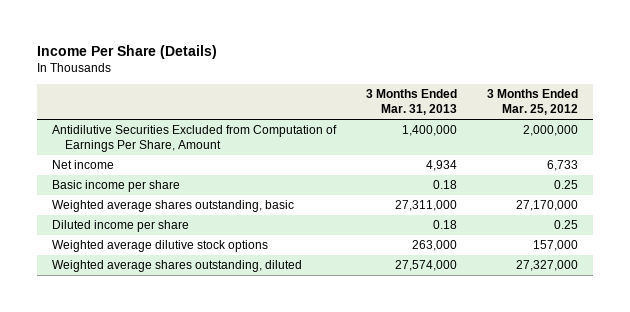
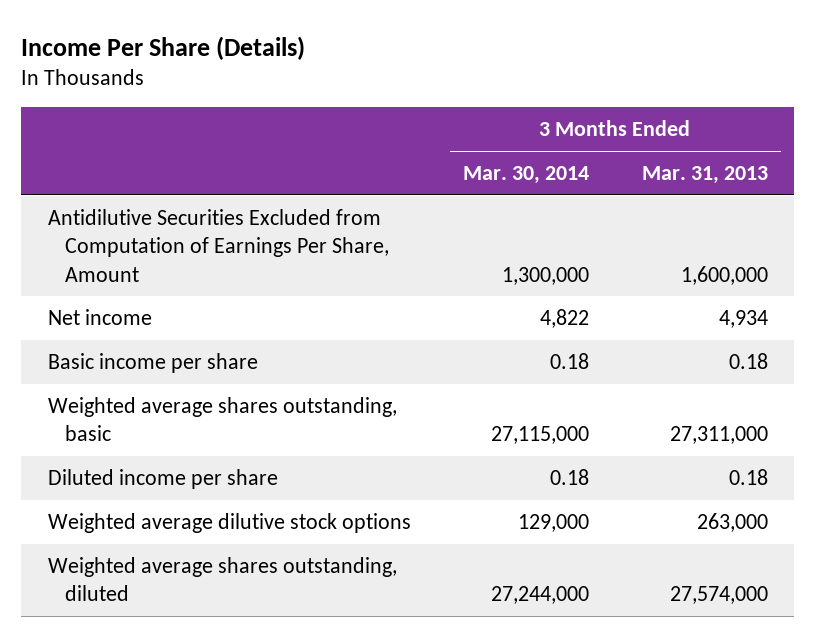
[487,89,579,116] 3 Months Ended Mar. 25, 2012 -> none
none -> [463,166,590,185] Mar. 30, 2014
[402,125,458,137] 1,400,000 -> [680,265,768,285] 1,600,000

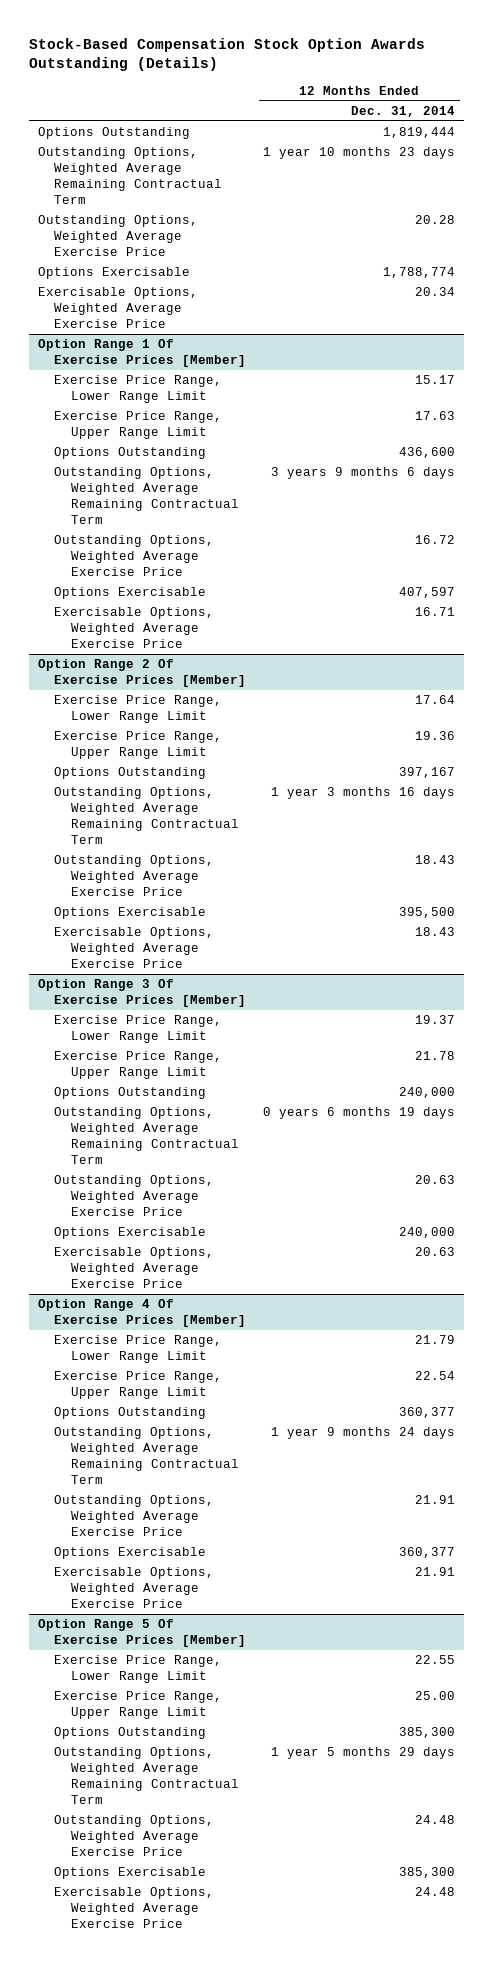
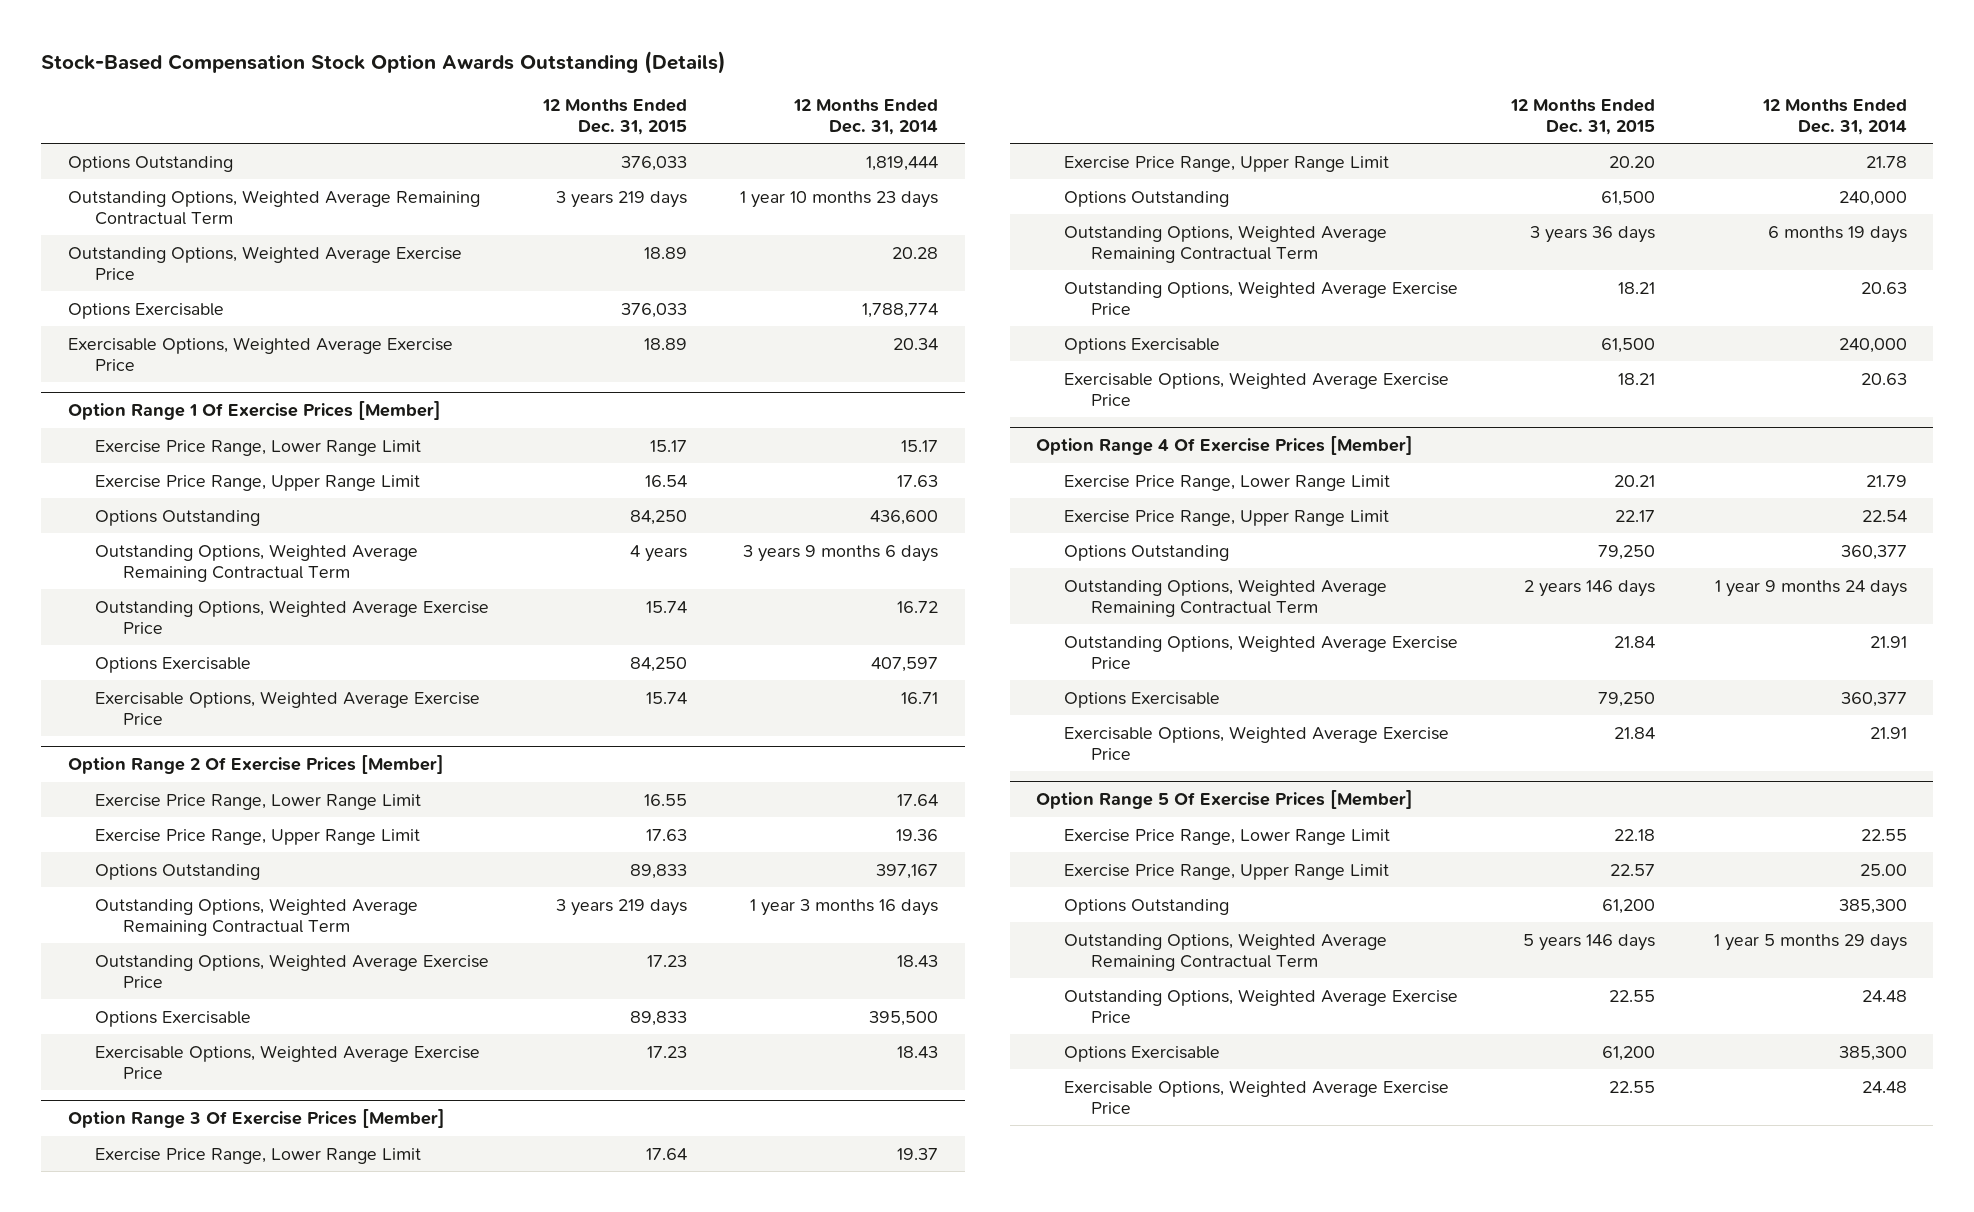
none -> [541,98,687,135] 12 Months Ended Dec. 31, 2015
[263,1107,456,1120] 0 years 6 months 19 days -> [1767,225,1907,243] 6 months 19 days

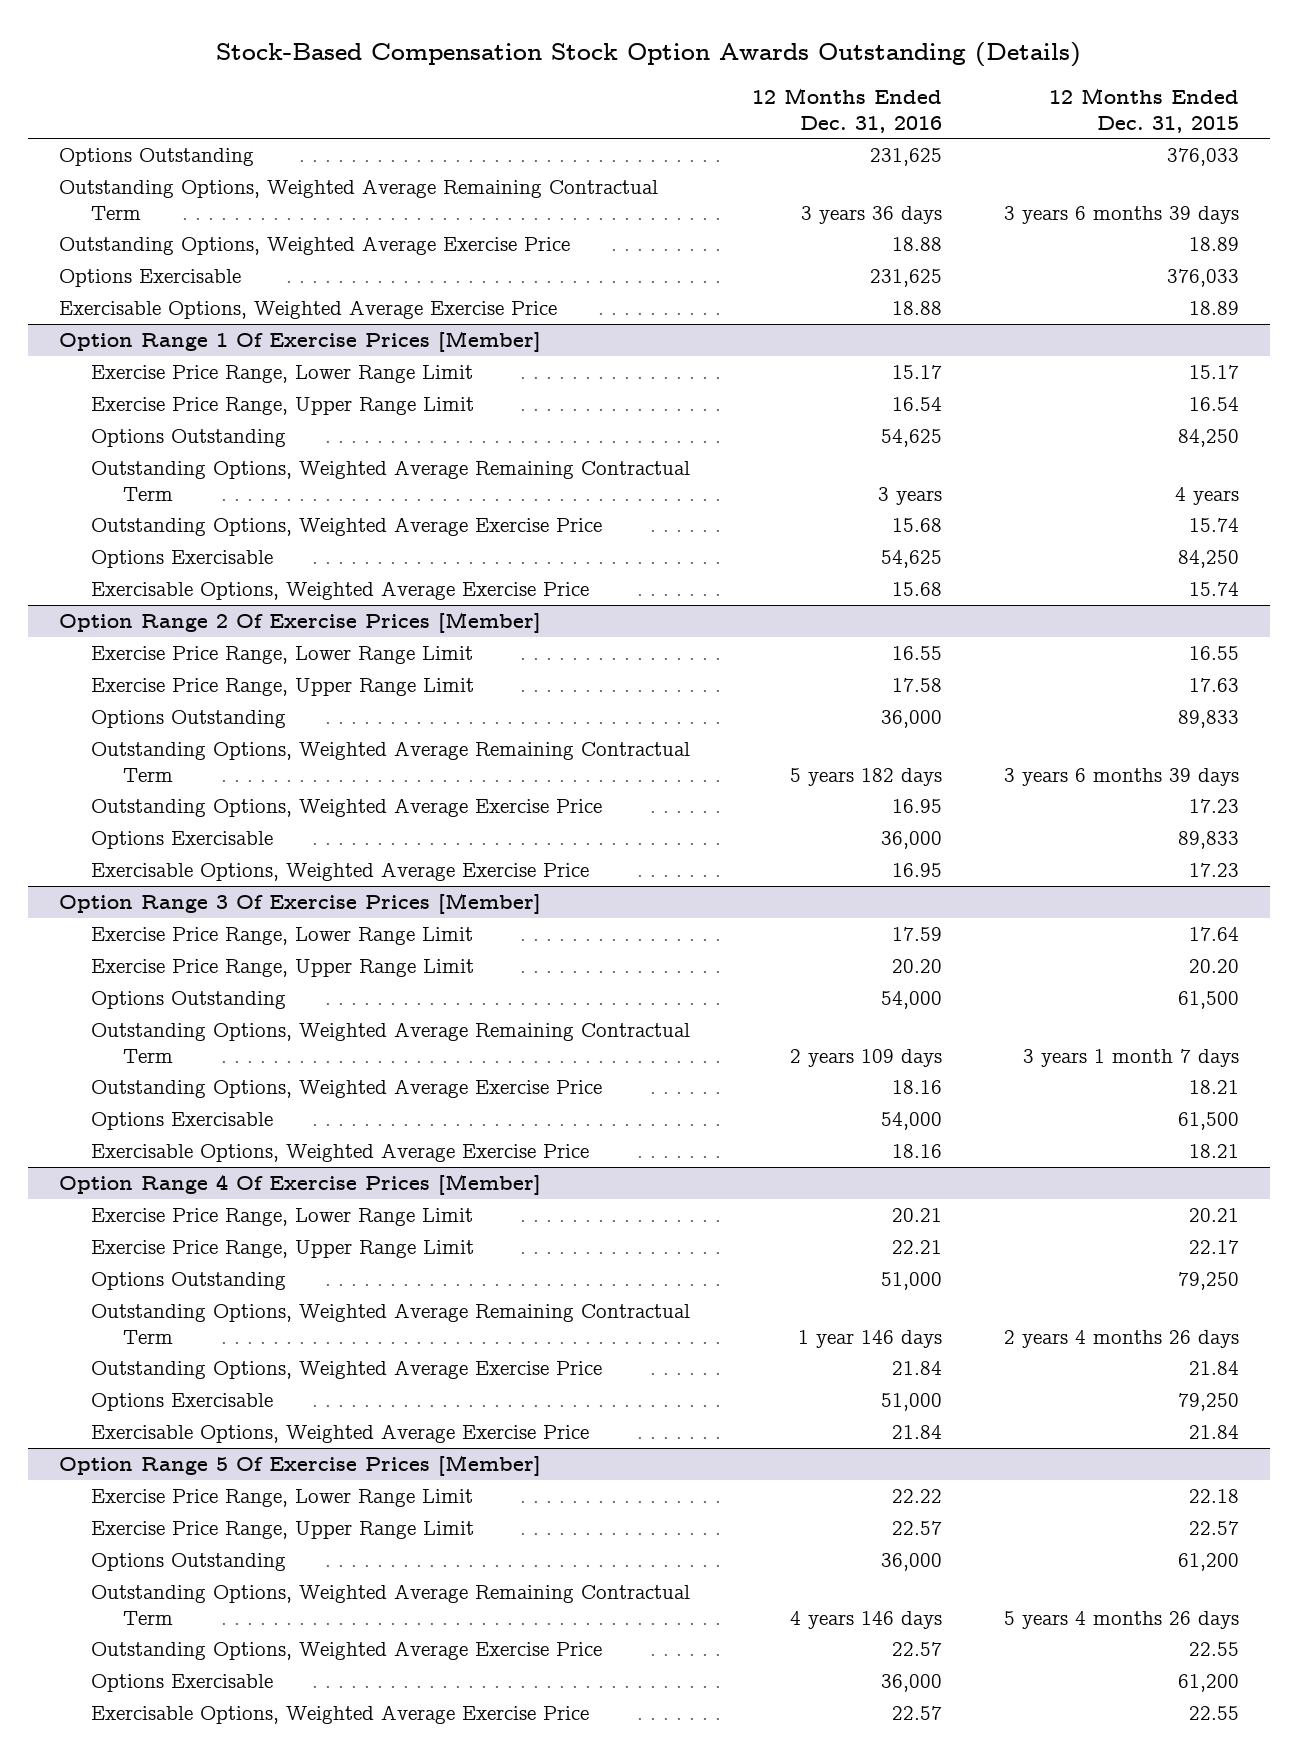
[792,98,938,135] 12 Months Ended Dec. 31, 2014 -> none
none -> [752,88,943,133] 12 Months Ended Dec. 31, 2016
[555,190,687,208] 3 years 219 days -> [1004,205,1240,224] 3 years 6 months 39 days
[555,898,687,916] 3 years 219 days -> [1004,767,1240,786] 3 years 6 months 39 days
[1530,225,1656,243] 3 years 36 days -> [1023,1048,1240,1067] 3 years 1 month 7 days
[1524,579,1656,597] 2 years 146 days -> [1004,1329,1240,1348] 2 years 4 months 26 days
[1523,933,1656,951] 5 years 146 days -> [1004,1610,1240,1629] 5 years 4 months 26 days

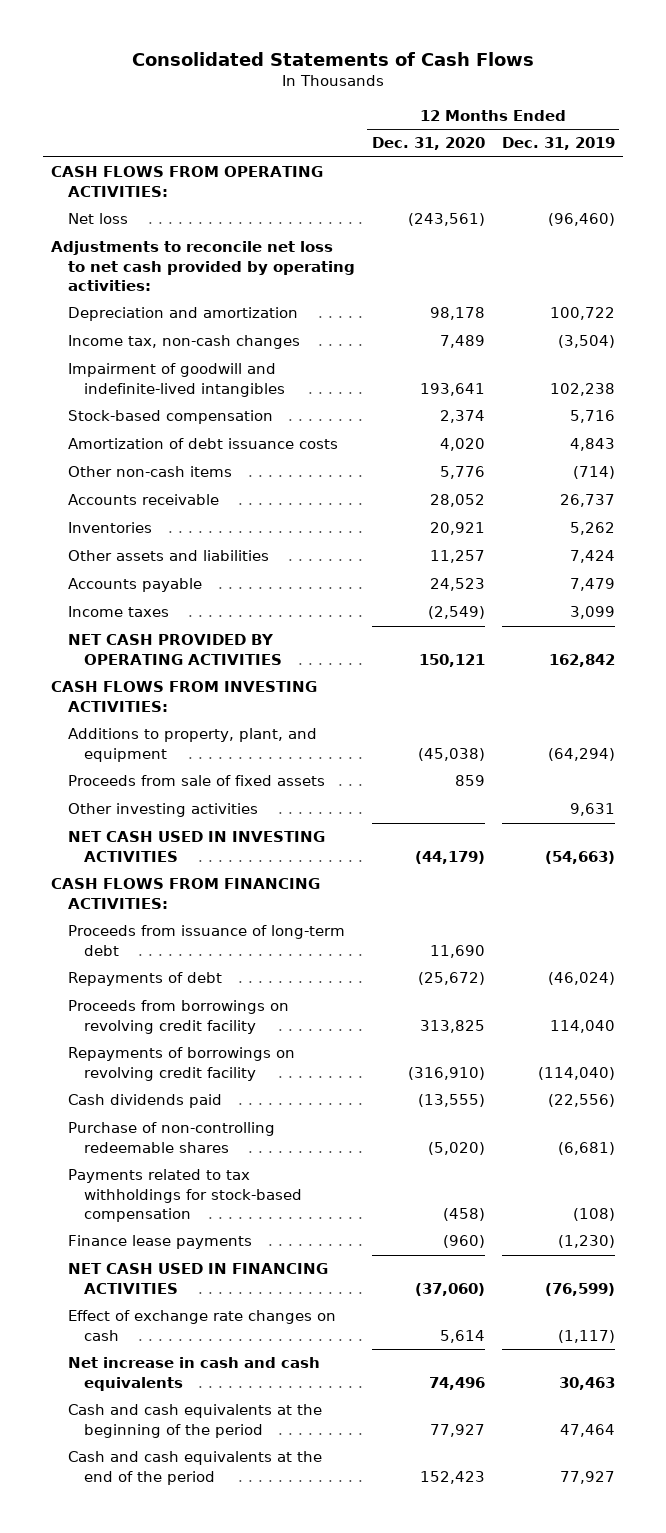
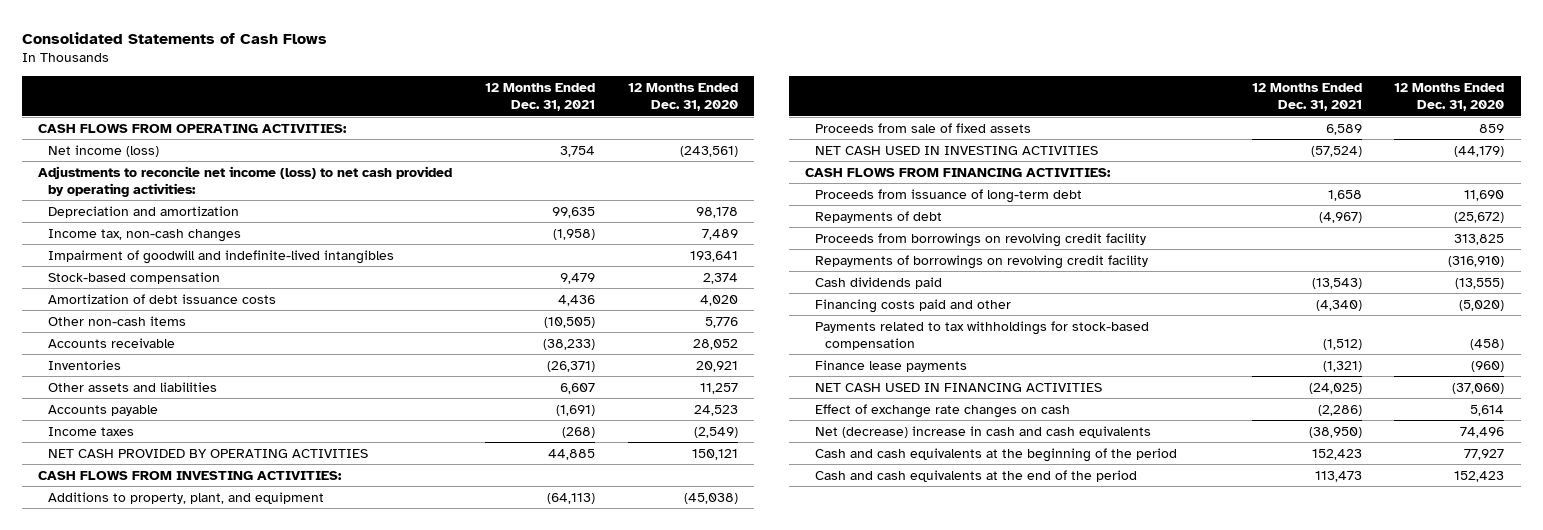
[501,137,615,151] Dec. 31, 2019 -> none
none -> [484,82,595,112] 12 Months Ended Dec. 31, 2021
[67,213,128,225] Net loss -> [48,144,160,157] Net income (loss)
[51,241,355,291] Adjustments to reconcile net loss to net cash provided by operating activities: -> [38,165,453,198] Adjustments to reconcile net income (loss) to net cash provided by operating activities:
[67,803,258,818] Other investing activities -> none
[67,1122,275,1153] Purchase of non-controlling redeemable shares -> none
none -> [814,298,1011,313] Financing costs paid and other
[67,1357,320,1391] Net increase in cash and cash equivalents -> [814,425,1151,438] Net (decrease) increase in cash and cash equivalents

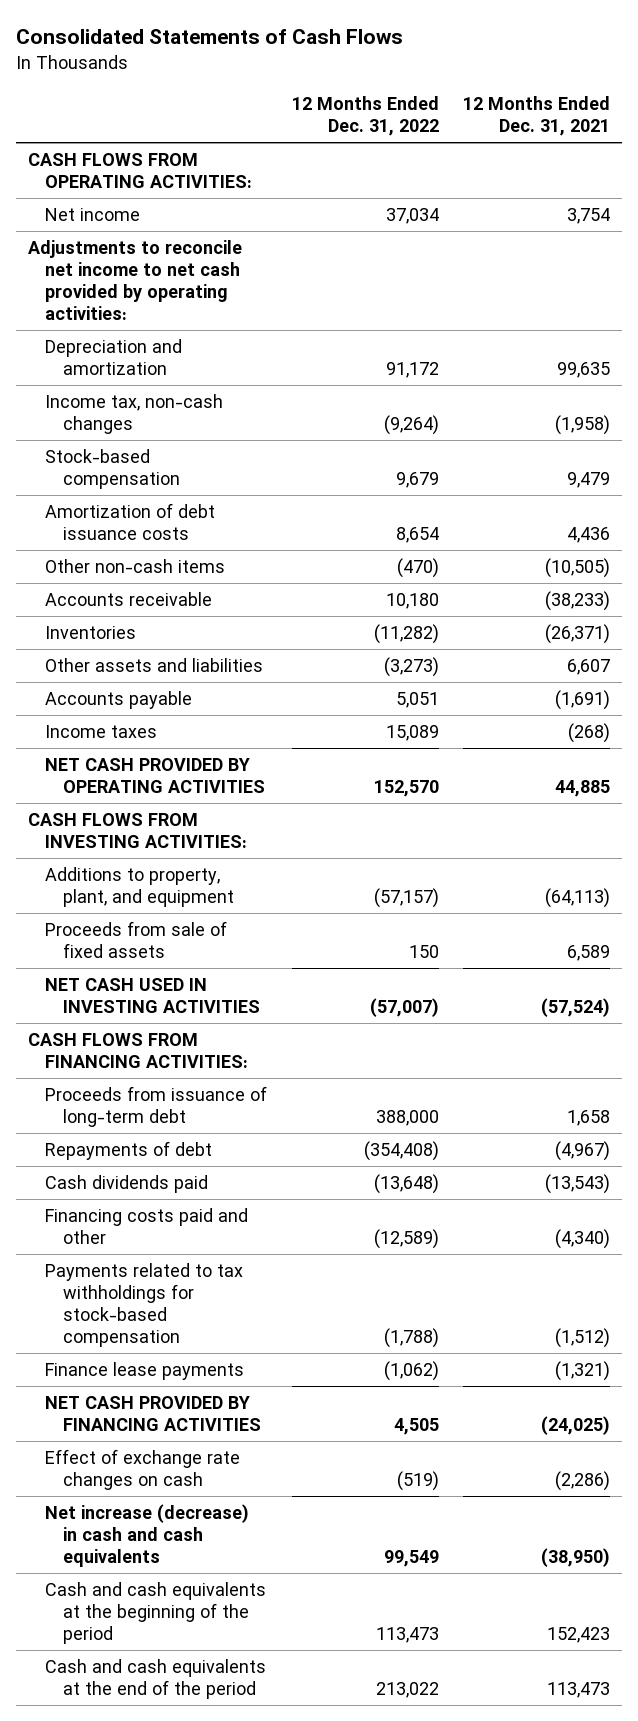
[627,82,738,112] 12 Months Ended Dec. 31, 2020 -> none
none -> [291,96,439,137] 12 Months Ended Dec. 31, 2022
[48,144,160,157] Net income (loss) -> [45,208,141,222] Net income
[38,165,453,198] Adjustments to reconcile net income (loss) to net cash provided by operating activities: -> [28,240,243,321] Adjustments to reconcile net income to net cash provided by operating activities:
[48,249,395,264] Impairment of goodwill and indefinite-lived intangibles -> none
[814,232,1146,247] Proceeds from borrowings on revolving credit facility -> none
[814,254,1148,269] Repayments of borrowings on revolving credit facility -> none
[814,382,1102,392] NET CASH USED IN FINANCING ACTIVITIES -> [45,1396,261,1432] NET CASH PROVIDED BY FINANCING ACTIVITIES
[814,425,1151,438] Net (decrease) increase in cash and cash equivalents -> [45,1504,250,1568] Net increase (decrease) in cash and cash equivalents

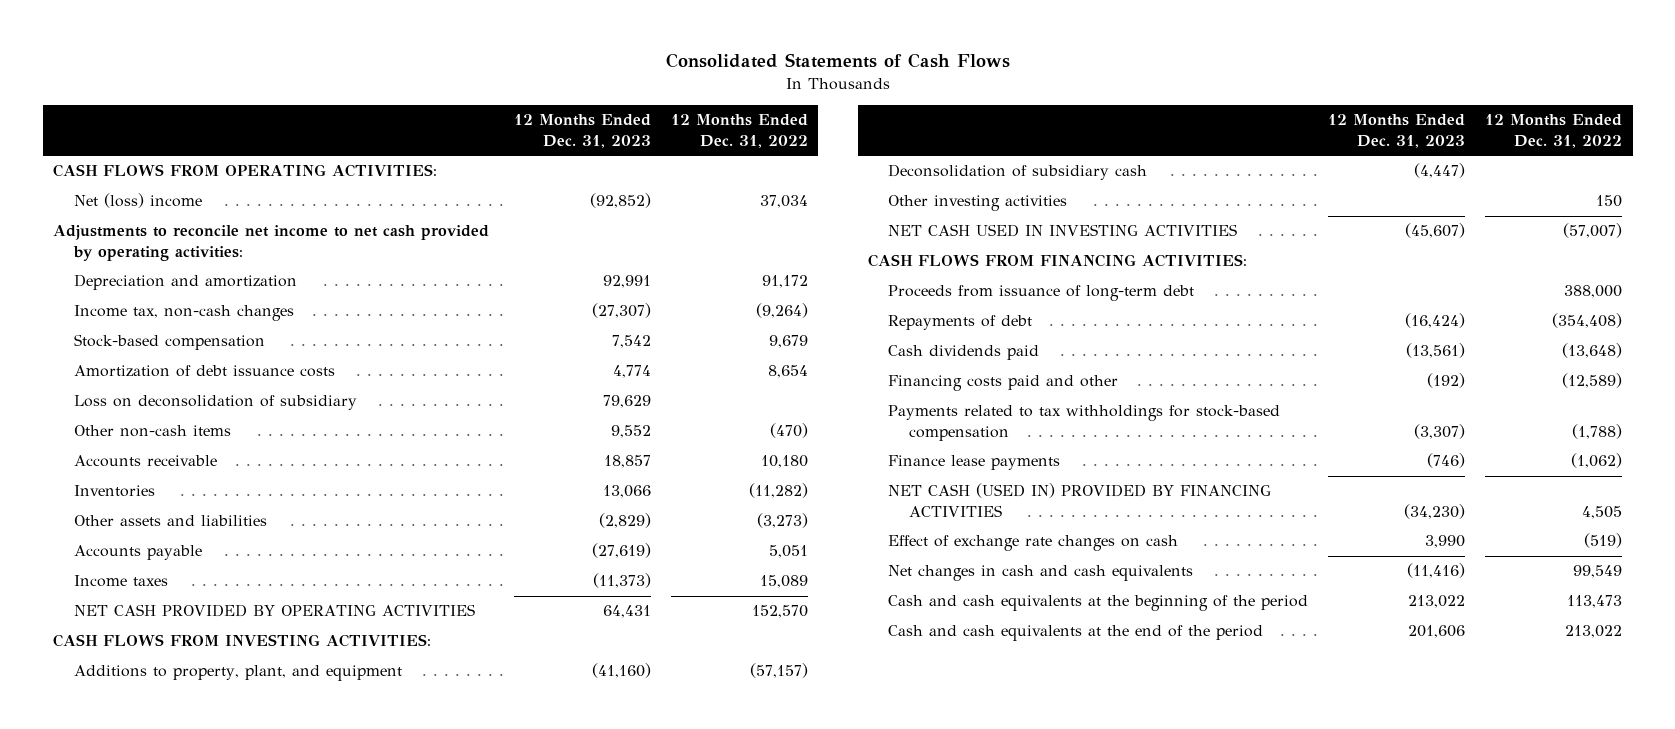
[463,96,611,137] 12 Months Ended Dec. 31, 2021 -> none
none -> [513,114,651,148] 12 Months Ended Dec. 31, 2023
[45,208,141,222] Net income -> [73,193,202,209] Net (loss) income
none -> [73,395,357,411] Loss on deconsolidation of subsidiary
[45,921,228,959] Proceeds from sale of fixed assets -> none
none -> [888,164,1148,181] Deconsolidation of subsidiary cash
none -> [888,195,1068,212] Other investing activities
[45,1396,261,1432] NET CASH PROVIDED BY FINANCING ACTIVITIES -> [888,483,1272,517] NET CASH (USED IN) PROVIDED BY FINANCING ACTIVITIES
[45,1504,250,1568] Net increase (decrease) in cash and cash equivalents -> [888,565,1194,582] Net changes in cash and cash equivalents

